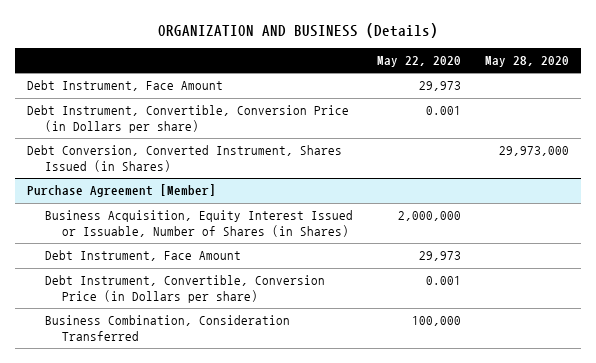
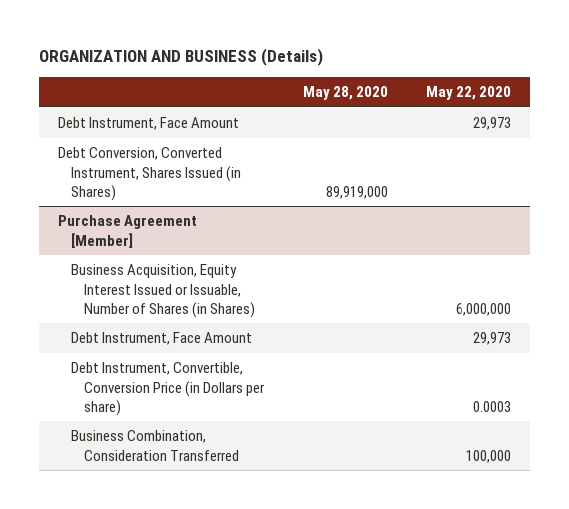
[27,105,350,133] Debt Instrument, Convertible, Conversion Price (in Dollars per share) -> none
[498,146,569,157] 29,973,000 -> [325,185,388,199] 89,919,000
[397,211,461,222] 2,000,000 -> [456,302,512,316] 6,000,000
[425,276,461,286] 0.001 -> [473,400,512,412] 0.0003

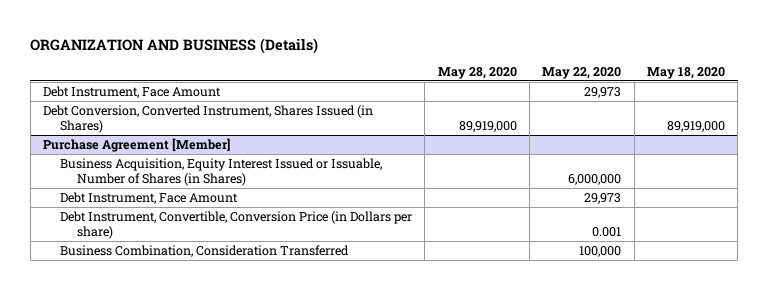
none -> [647,67,726,80] May 18, 2020
[473,400,512,412] 0.0003 -> [592,226,622,237] 0.001

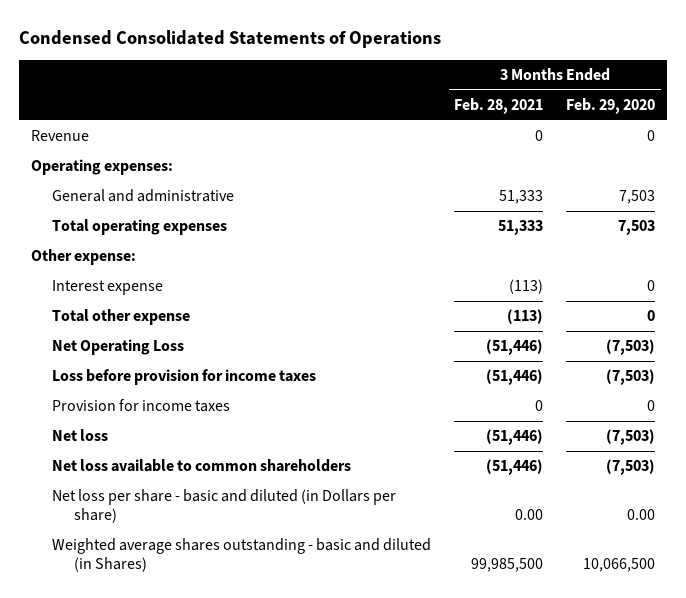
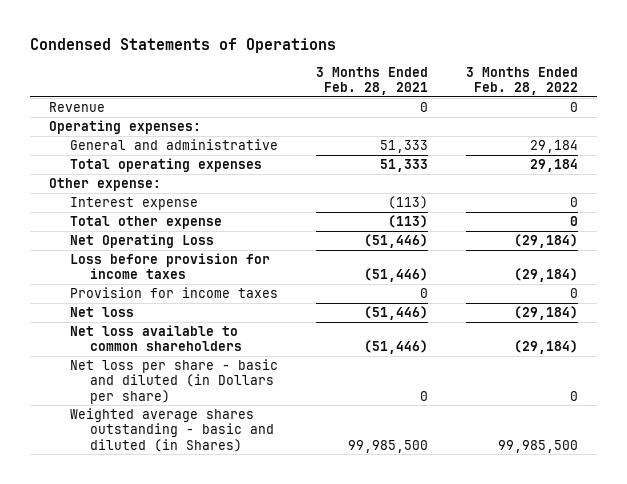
[19,30,442,49] Condensed Consolidated Statements of Operations -> [30,38,337,54] Condensed Statements of Operations
[566,97,656,114] Feb. 29, 2020 -> none
none -> [465,66,578,96] 3 Months Ended Feb. 28, 2022
[515,508,544,520] 0.00 -> [419,390,428,401] 0

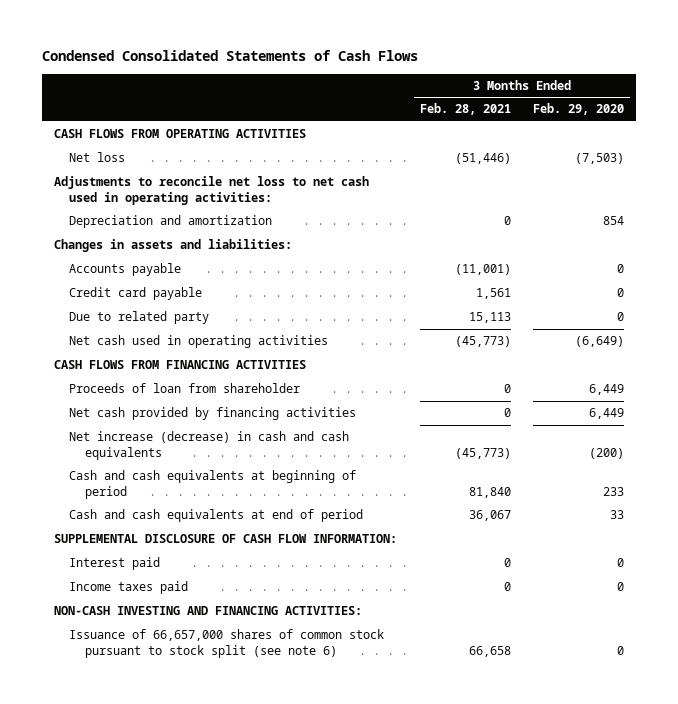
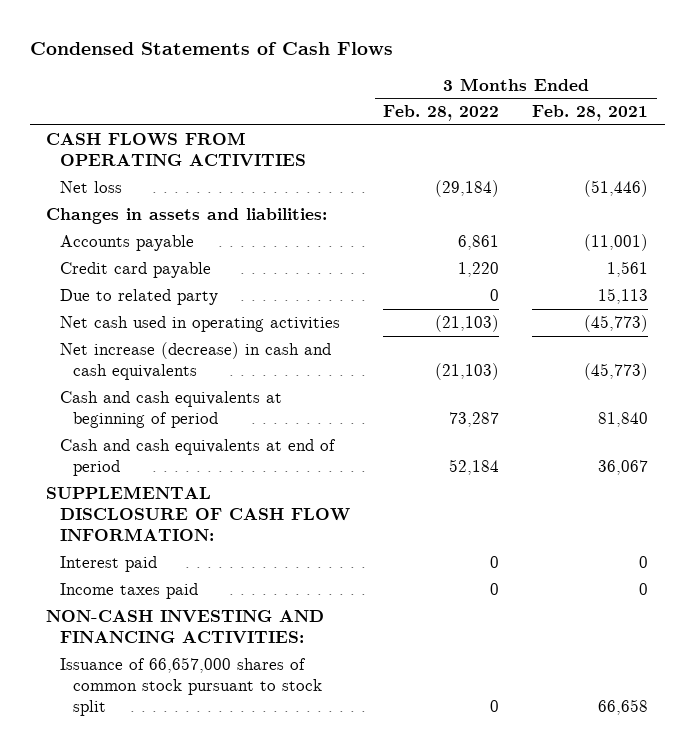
[42,50,419,62] Condensed Consolidated Statements of Cash Flows -> [29,42,393,56] Condensed Statements of Cash Flows
[533,103,625,116] Feb. 29, 2020 -> none
none -> [383,105,500,122] Feb. 28, 2022
[53,176,369,205] Adjustments to reconcile net loss to net cash used in operating activities: -> none
[69,215,273,229] Depreciation and amortization -> none
[53,360,306,370] CASH FLOWS FROM FINANCING ACTIVITIES -> none
[69,383,301,394] Proceeds of loan from shareholder -> none
[69,407,357,421] Net cash provided by financing activities -> none
[69,629,385,658] Issuance of 66,657,000 shares of common stock pursuant to stock split (see note 6) -> [59,656,323,717] Issuance of 66,657,000 shares of common stock pursuant to stock split

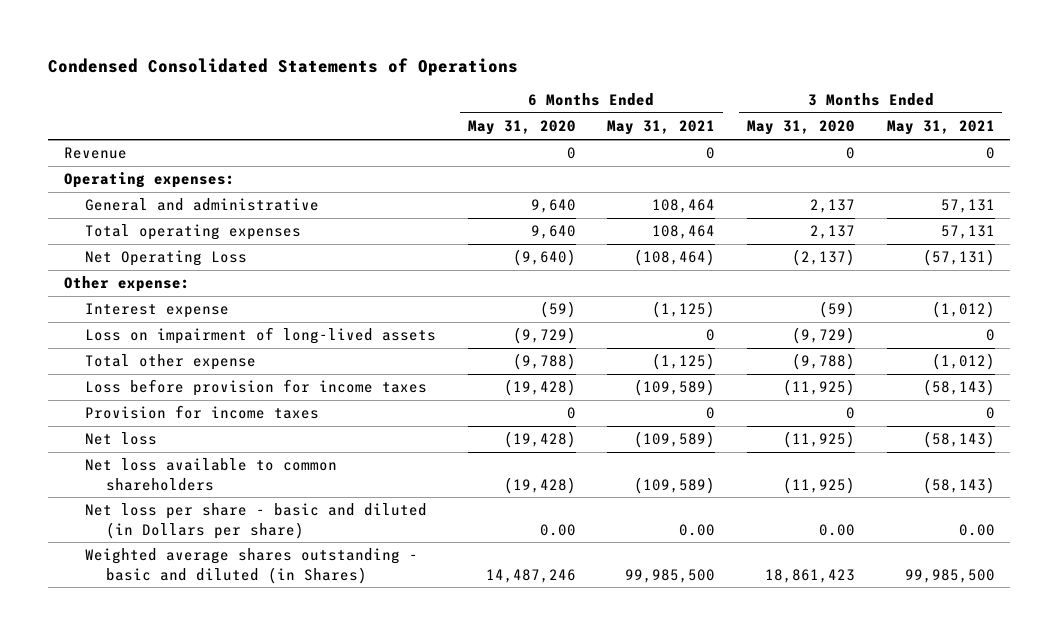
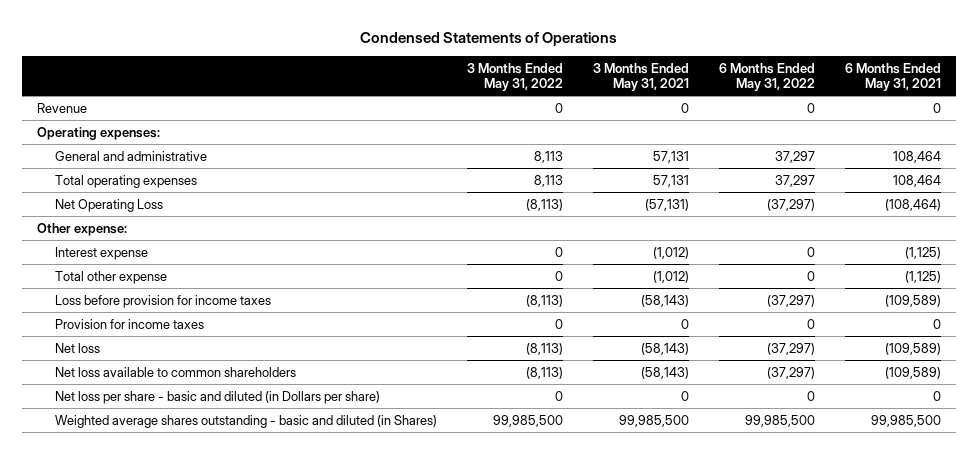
[48,57,519,76] Condensed Consolidated Statements of Operations -> [360,31,618,46] Condensed Statements of Operations
[467,120,576,136] May 31, 2020 -> none
[746,120,855,136] May 31, 2020 -> none
none -> [467,62,564,92] 3 Months Ended May 31, 2022
none -> [719,62,816,92] 6 Months Ended May 31, 2022
[84,327,436,345] Loss on impairment of long-lived assets -> none
[679,523,716,536] 0.00 -> [933,390,942,401] 0
[958,523,995,536] 0.00 -> [681,390,690,401] 0

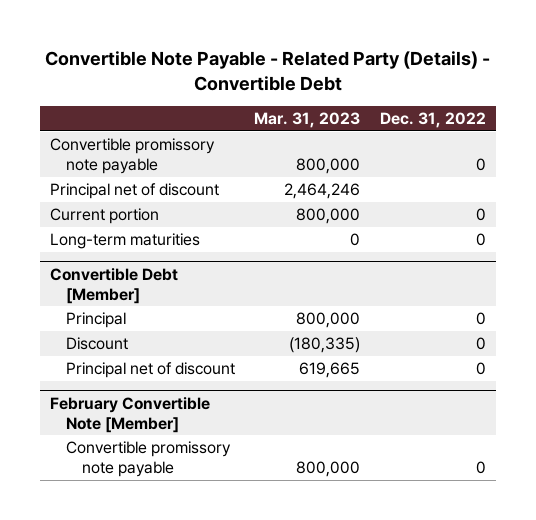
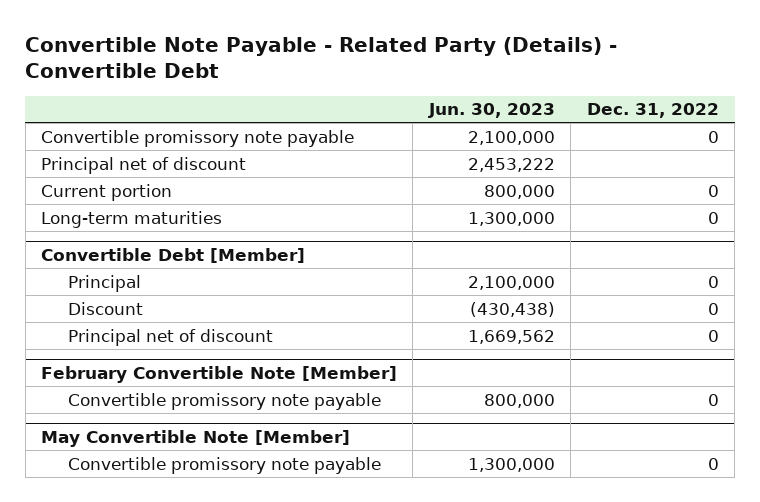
[254,112,361,129] Mar. 31, 2023 -> none
none -> [427,103,555,119] Jun. 30, 2023
none -> [40,430,350,448] May Convertible Note [Member]
none -> [68,456,382,474] Convertible promissory note payable

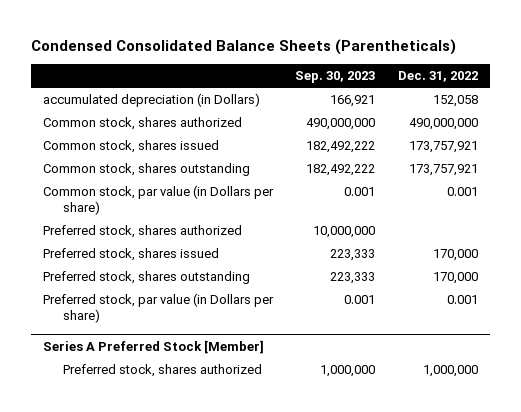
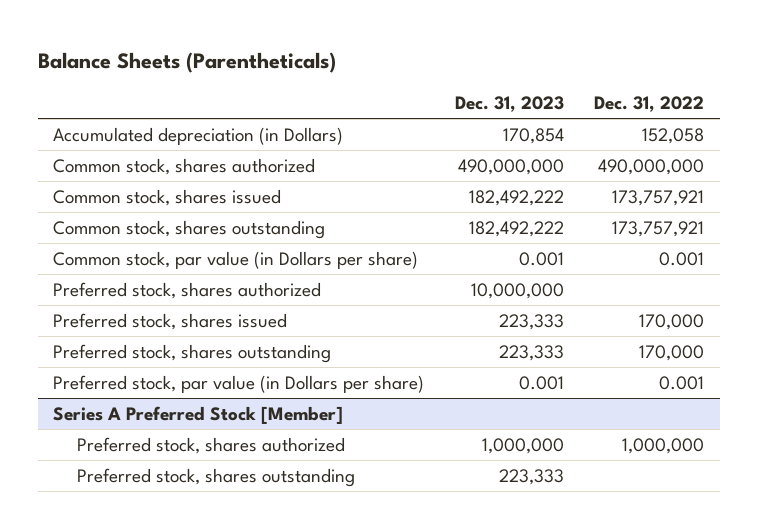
[31,39,457,56] Condensed Consolidated Balance Sheets (Parentheticals) -> [38,51,337,73] Balance Sheets (Parentheticals)
[295,71,376,84] Sep. 30, 2023 -> none
none -> [454,96,564,113] Dec. 31, 2023
[42,93,260,108] accumulated depreciation (in Dollars) -> [53,126,344,145] Accumulated depreciation (in Dollars)
none -> [76,467,355,487] Preferred stock, shares outstanding

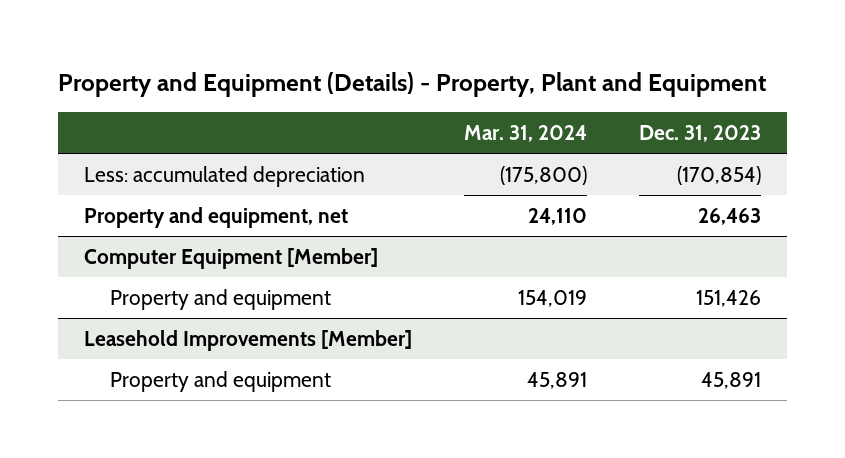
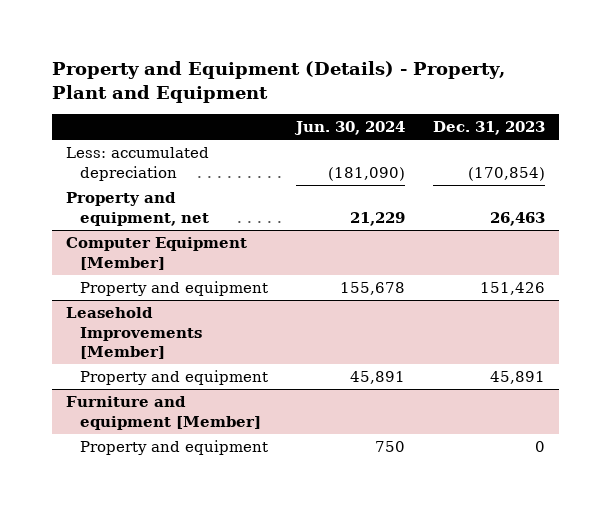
[464,124,588,142] Mar. 31, 2024 -> none
none -> [294,121,406,136] Jun. 30, 2024
none -> [65,396,262,430] Furniture and equipment [Member]
none -> [80,440,269,456] Property and equipment

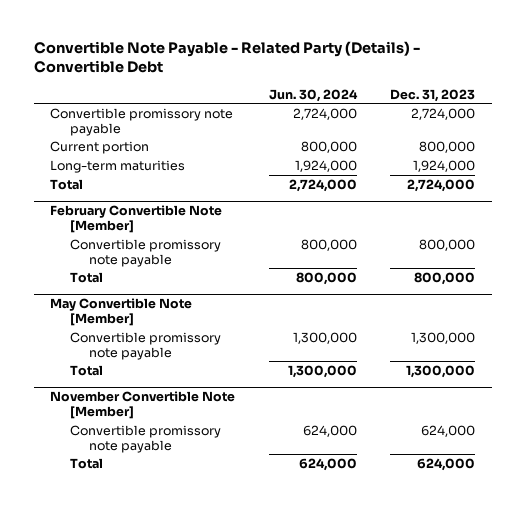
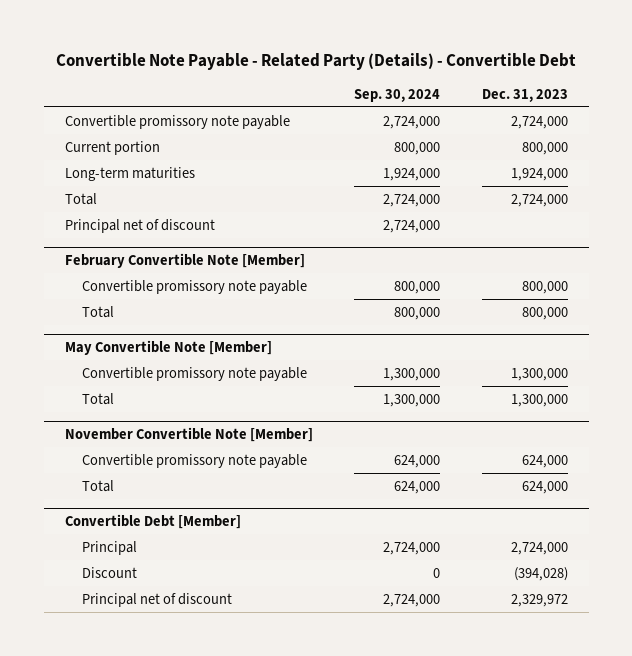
[268,88,358,102] Jun. 30, 2024 -> none
none -> [354,88,441,102] Sep. 30, 2024
none -> [64,218,215,233] Principal net of discount
none -> [64,513,241,529] Convertible Debt [Member]
none -> [82,540,138,555] Principal
none -> [82,566,138,578] Discount
none -> [82,592,233,607] Principal net of discount

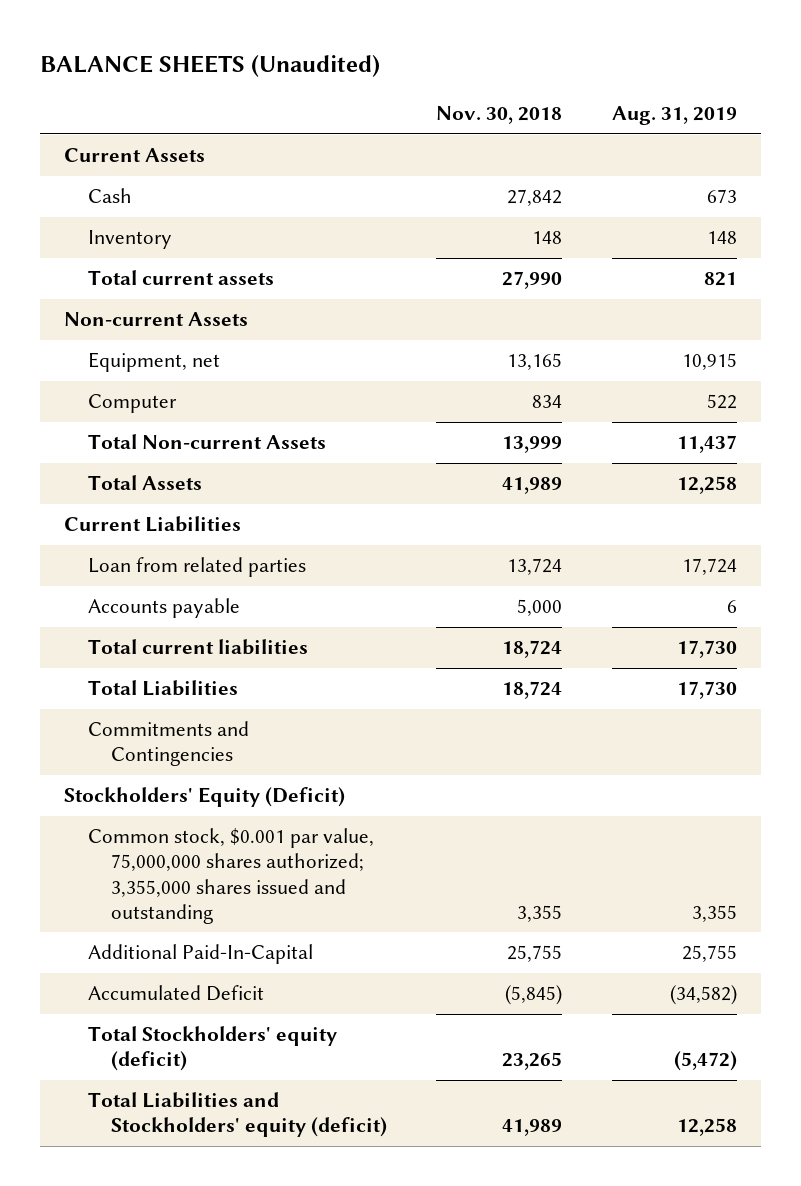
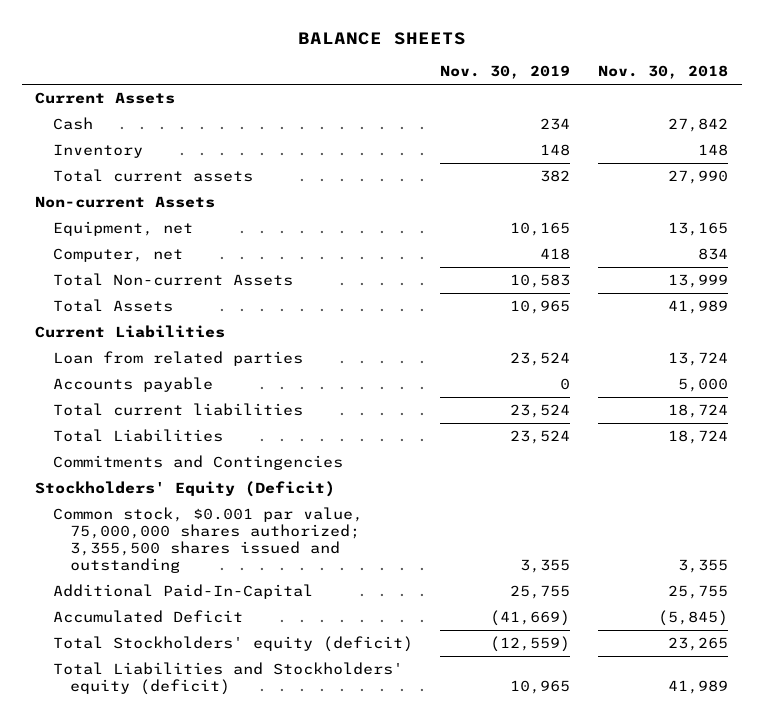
[39,55,380,78] BALANCE SHEETS (Unaudited) -> [297,31,466,45] BALANCE SHEETS
[611,106,737,126] Aug. 31, 2019 -> none
none -> [440,65,571,80] Nov. 30, 2019
[87,394,177,414] Computer -> [52,248,183,263] Computer, net
[87,828,374,924] Common stock, $0.001 par value, 75,000,000 shares authorized; 3,355,000 shares issued and outstanding -> [52,507,363,573] Common stock, $0.001 par value, 75,000,000 shares authorized; 3,355,500 shares issued and outstanding

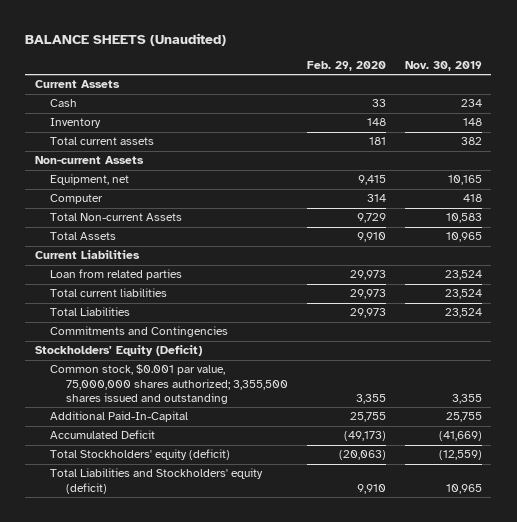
[297,31,466,45] BALANCE SHEETS -> [25,32,227,46] BALANCE SHEETS (Unaudited)
[597,65,728,80] Nov. 30, 2018 -> none
none -> [307,61,387,72] Feb. 29, 2020
[52,248,183,263] Computer, net -> [50,194,104,205] Computer
[52,377,213,393] Accounts payable -> none

